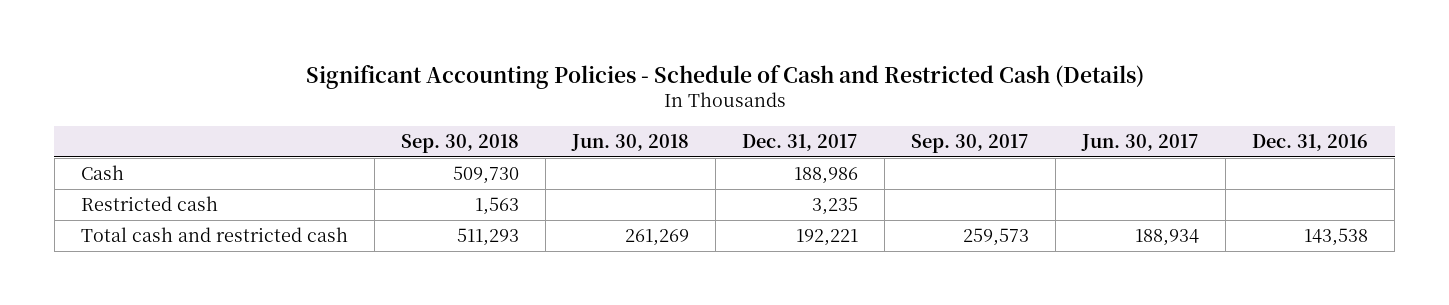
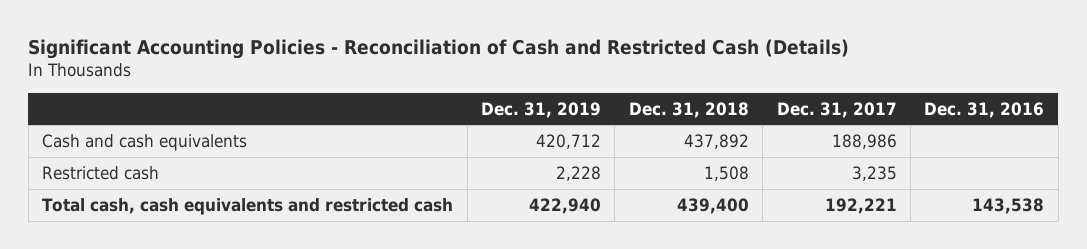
[305,64,1144,89] Significant Accounting Policies - Schedule of Cash and Restricted Cash (Details) -> [28,39,850,60] Significant Accounting Policies - Reconciliation of Cash and Restricted Cash (Details)
[401,133,520,153] Sep. 30, 2018 -> none
[571,133,690,151] Jun. 30, 2018 -> none
[911,133,1030,153] Sep. 30, 2017 -> none
[1081,133,1200,151] Jun. 30, 2017 -> none
none -> [481,101,602,118] Dec. 31, 2019
none -> [628,101,749,118] Dec. 31, 2018
[81,165,125,181] Cash -> [42,133,248,151] Cash and cash equivalents
[81,227,349,243] Total cash and restricted cash -> [42,197,454,215] Total cash, cash equivalents and restricted cash

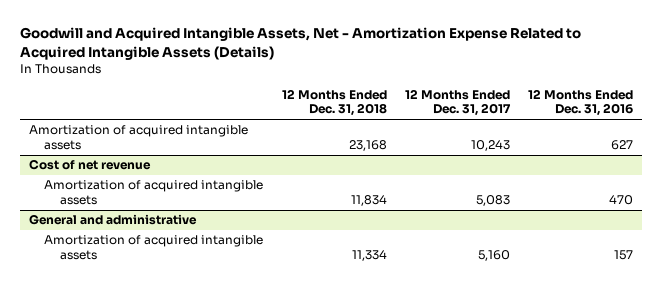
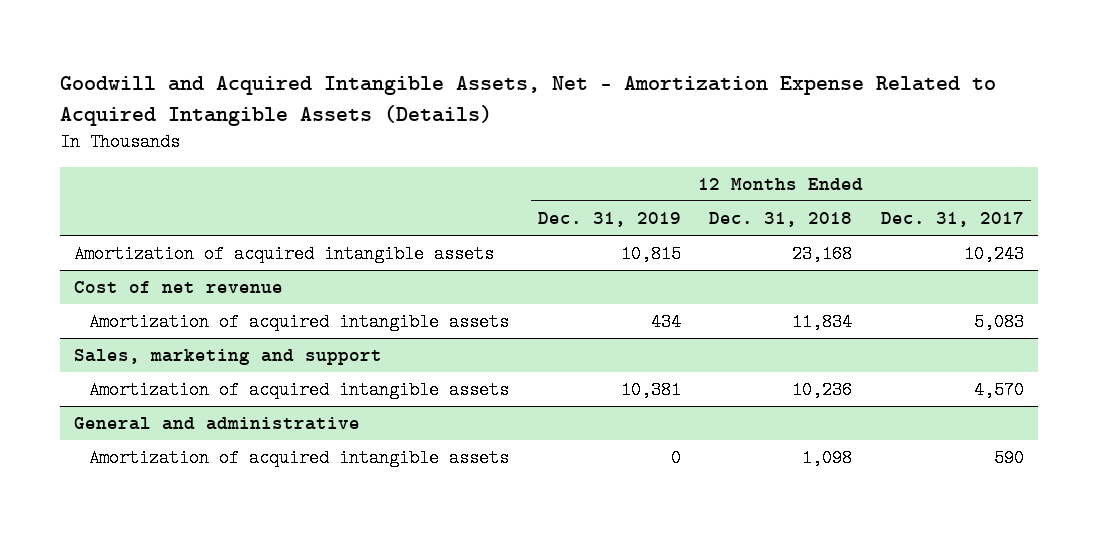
[527,88,633,117] 12 Months Ended Dec. 31, 2016 -> none
none -> [537,211,681,227] Dec. 31, 2019
none -> [73,349,382,366] Sales, marketing and support
none -> [89,381,510,400] Amortization of acquired intangible assets
[351,249,387,261] 11,334 -> [802,449,853,468] 1,098
[477,249,510,261] 5,160 -> [993,449,1024,468] 590

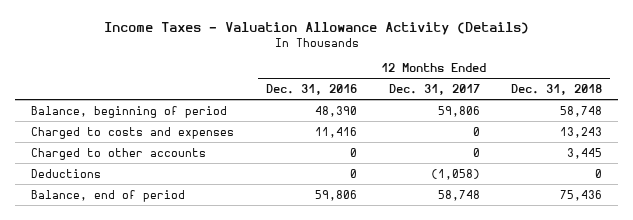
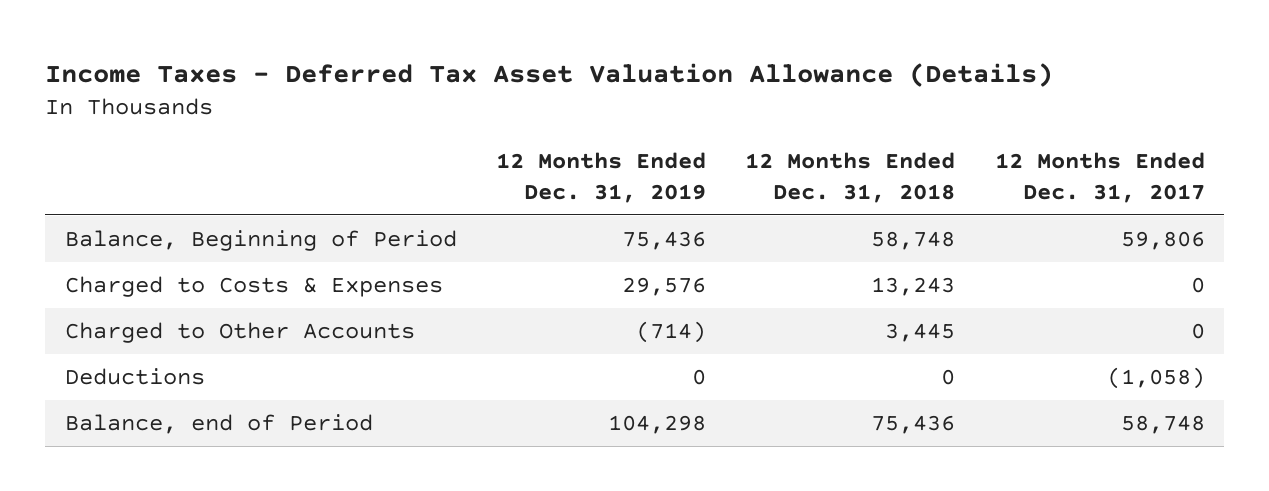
[103,21,529,35] Income Taxes - Valuation Allowance Activity (Details) -> [44,63,1053,88] Income Taxes - Deferred Tax Asset Valuation Allowance (Details)
[265,84,357,96] Dec. 31, 2016 -> none
none -> [495,152,706,203] 12 Months Ended Dec. 31, 2019
[30,105,227,118] Balance, beginning of period -> [64,229,457,251] Balance, Beginning of Period
[30,126,234,139] Charged to costs and expenses -> [64,275,443,297] Charged to Costs & Expenses
[30,147,206,160] Charged to other accounts -> [64,321,415,343] Charged to Other Accounts
[30,189,185,202] Balance, end of period -> [64,413,373,434] Balance, end of Period

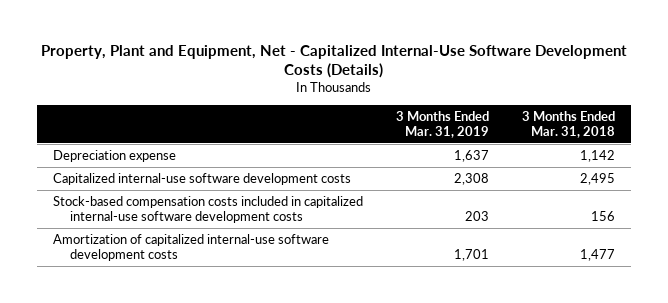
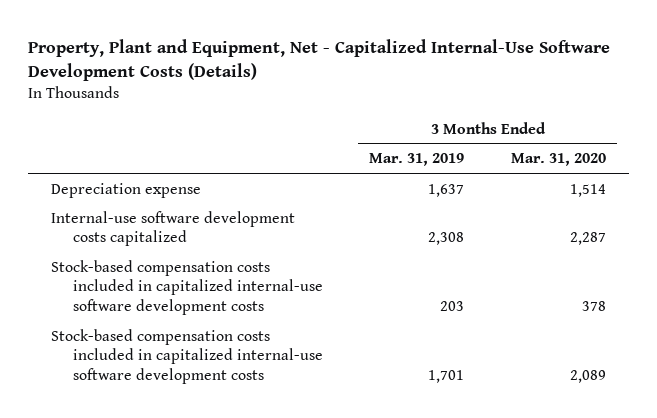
[521,110,615,138] 3 Months Ended Mar. 31, 2018 -> none
none -> [510,153,606,167] Mar. 31, 2020
[53,173,352,186] Capitalized internal-use software development costs -> [51,210,296,247] Internal-use software development costs capitalized
[53,234,330,262] Amortization of capitalized internal-use software development costs -> [51,328,323,385] Stock-based compensation costs included in capitalized internal-use software development costs

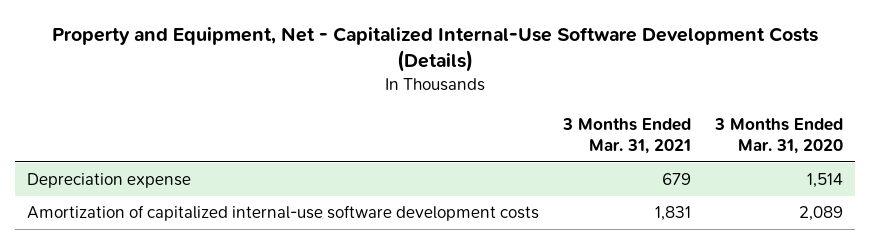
[28,38,611,82] Property, Plant and Equipment, Net - Capitalized Internal-Use Software Development Costs (Details) -> [51,27,818,73] Property and Equipment, Net - Capitalized Internal-Use Software Development Costs (Details)
[369,153,465,167] Mar. 31, 2019 -> none
none -> [561,117,691,154] 3 Months Ended Mar. 31, 2021
[51,210,296,247] Internal-use software development costs capitalized -> none
[51,259,323,316] Stock-based compensation costs included in capitalized internal-use software development costs -> none
[51,328,323,385] Stock-based compensation costs included in capitalized internal-use software development costs -> [26,205,539,222] Amortization of capitalized internal-use software development costs

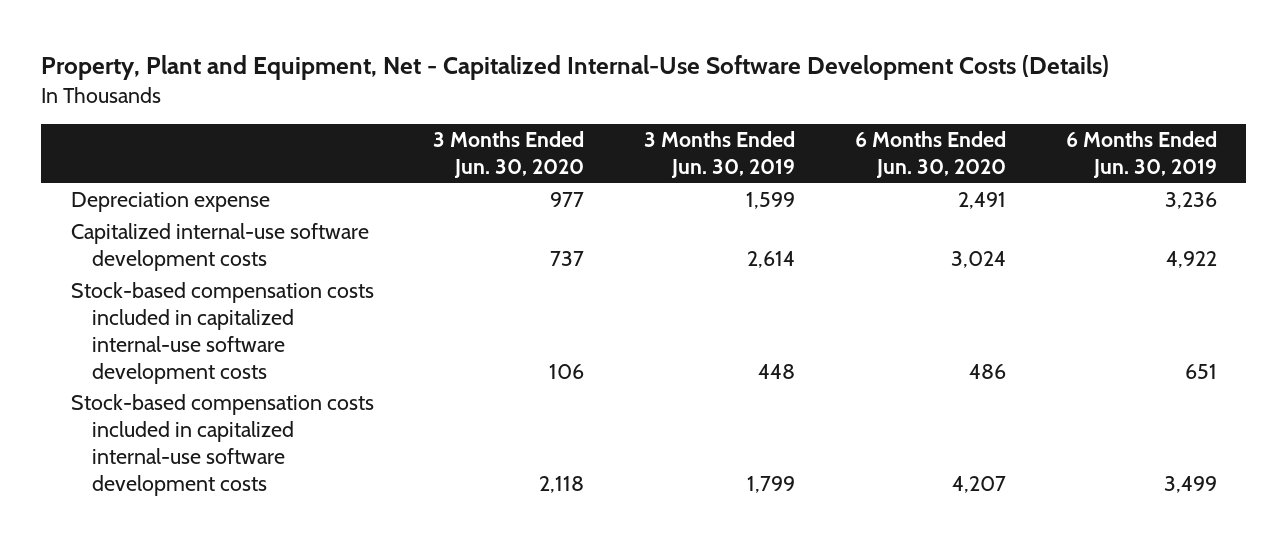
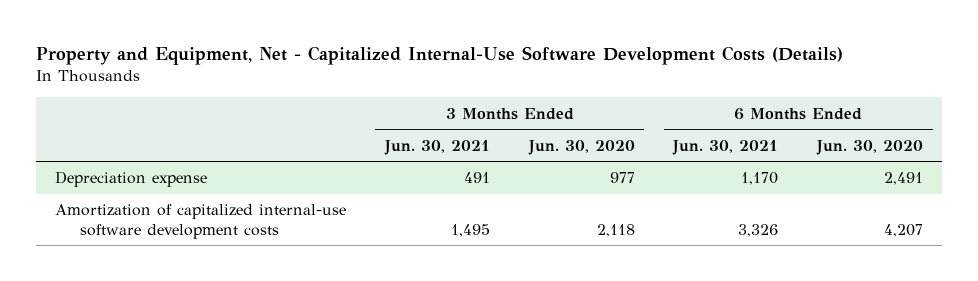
[40,54,1109,80] Property, Plant and Equipment, Net - Capitalized Internal-Use Software Development Costs (Details) -> [35,46,843,66] Property and Equipment, Net - Capitalized Internal-Use Software Development Costs (Details)
[644,131,796,179] 3 Months Ended Jun. 30, 2019 -> none
[1065,131,1217,179] 6 Months Ended Jun. 30, 2019 -> none
none -> [383,139,490,155] Jun. 30, 2021
none -> [672,139,779,155] Jun. 30, 2021
[70,223,369,272] Capitalized internal-use software development costs -> none
[70,282,374,384] Stock-based compensation costs included in capitalized internal-use software development costs -> none
[70,394,374,496] Stock-based compensation costs included in capitalized internal-use software development costs -> [55,204,347,239] Amortization of capitalized internal-use software development costs

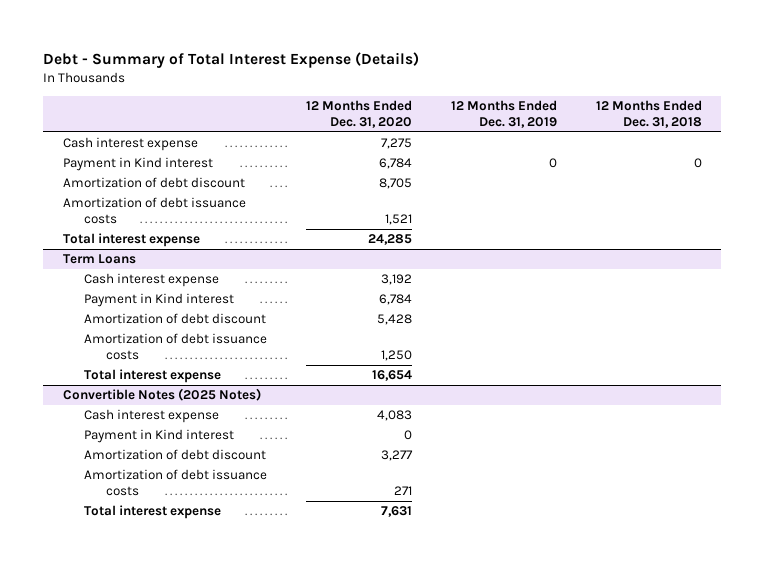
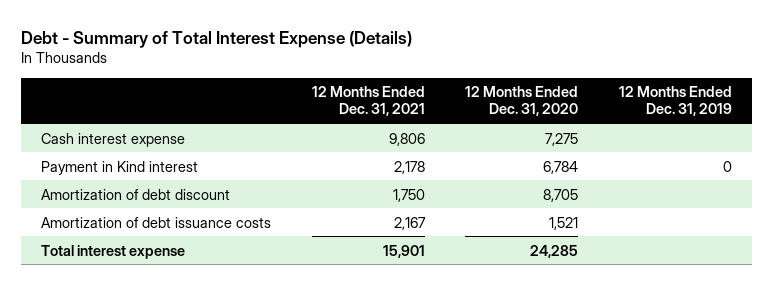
[595,99,702,128] 12 Months Ended Dec. 31, 2018 -> none
none -> [311,86,425,117] 12 Months Ended Dec. 31, 2021
[62,254,136,265] Term Loans -> none
[84,273,220,288] Cash interest expense -> none
[84,293,235,308] Payment in Kind interest -> none
[84,313,267,325] Amortization of debt discount -> none
[84,333,268,361] Amortization of debt issuance costs -> none
[84,369,222,384] Total interest expense -> none
[62,388,261,402] Convertible Notes (2025 Notes) -> none
[84,409,220,424] Cash interest expense -> none
[84,429,235,444] Payment in Kind interest -> none
[84,449,267,461] Amortization of debt discount -> none
[84,469,268,497] Amortization of debt issuance costs -> none
[84,505,222,520] Total interest expense -> none

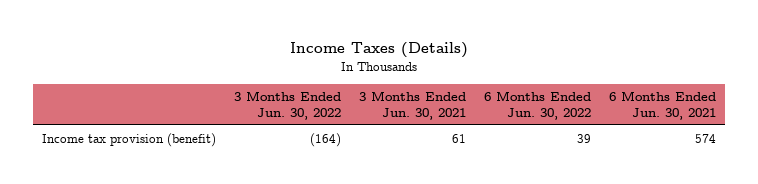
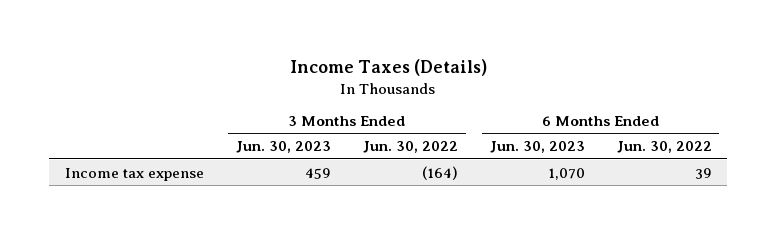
[359,91,467,120] 3 Months Ended Jun. 30, 2021 -> none
[609,91,717,120] 6 Months Ended Jun. 30, 2021 -> none
none -> [236,141,332,154] Jun. 30, 2023
none -> [489,141,585,154] Jun. 30, 2023
[42,132,217,147] Income tax provision (benefit) -> [65,167,205,181] Income tax expense

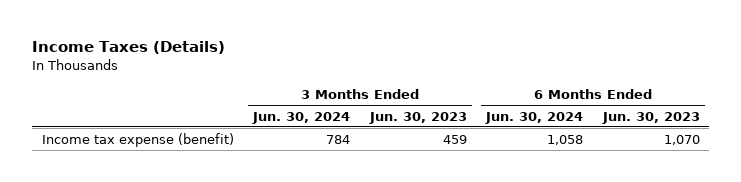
[362,141,458,154] Jun. 30, 2022 -> none
[616,141,712,154] Jun. 30, 2022 -> none
none -> [252,111,351,124] Jun. 30, 2024
none -> [485,111,584,124] Jun. 30, 2024
[65,167,205,181] Income tax expense -> [41,132,234,147] Income tax expense (benefit)

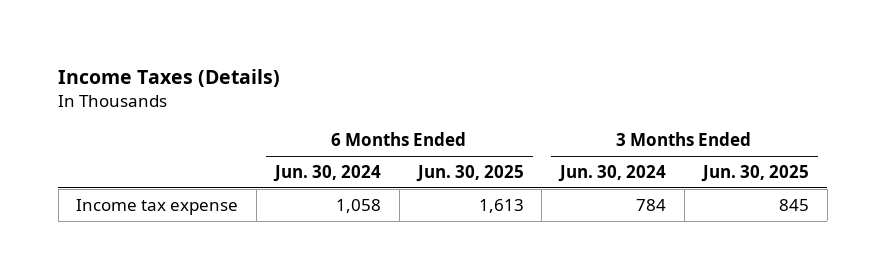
[368,111,467,124] Jun. 30, 2023 -> none
[601,111,700,124] Jun. 30, 2023 -> none
none -> [415,165,524,183] Jun. 30, 2025
none -> [700,165,809,183] Jun. 30, 2025
[41,132,234,147] Income tax expense (benefit) -> [76,198,239,215] Income tax expense

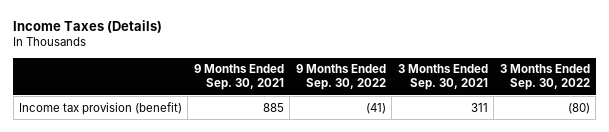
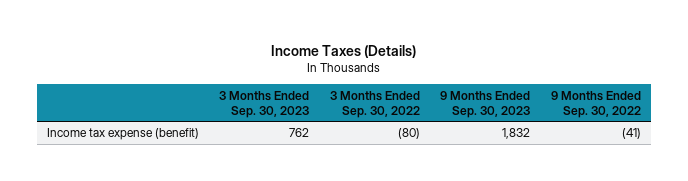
[193,64,284,91] 9 Months Ended Sep. 30, 2021 -> none
[397,64,488,91] 3 Months Ended Sep. 30, 2021 -> none
none -> [219,90,310,118] 3 Months Ended Sep. 30, 2023
none -> [440,90,531,118] 9 Months Ended Sep. 30, 2023
[19,101,183,115] Income tax provision (benefit) -> [47,128,200,141] Income tax expense (benefit)

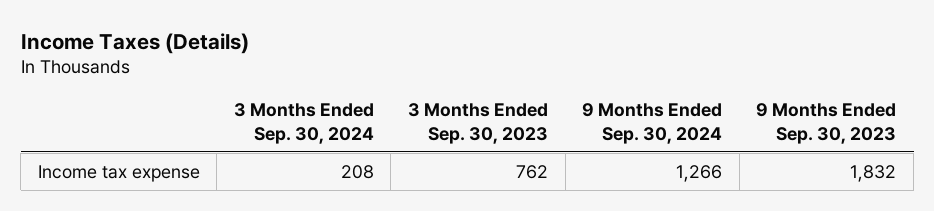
[329,90,420,118] 3 Months Ended Sep. 30, 2022 -> none
[550,90,641,118] 9 Months Ended Sep. 30, 2022 -> none
none -> [233,103,374,144] 3 Months Ended Sep. 30, 2024
none -> [582,103,723,144] 9 Months Ended Sep. 30, 2024
[47,128,200,141] Income tax expense (benefit) -> [37,164,200,182] Income tax expense

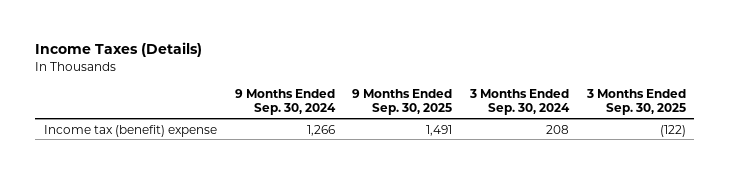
[408,103,549,144] 3 Months Ended Sep. 30, 2023 -> none
[756,103,897,144] 9 Months Ended Sep. 30, 2023 -> none
none -> [352,88,453,116] 9 Months Ended Sep. 30, 2025
none -> [585,88,686,116] 3 Months Ended Sep. 30, 2025
[37,164,200,182] Income tax expense -> [44,124,218,137] Income tax (benefit) expense

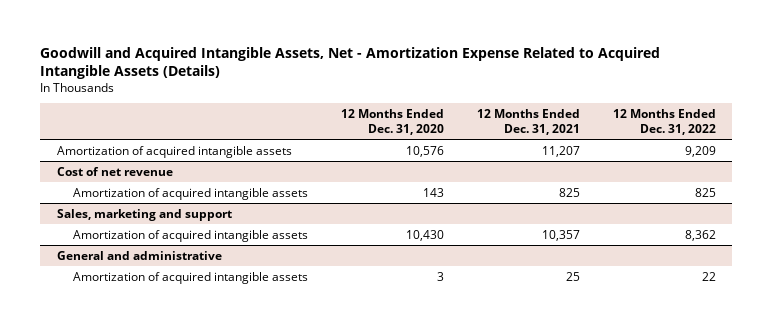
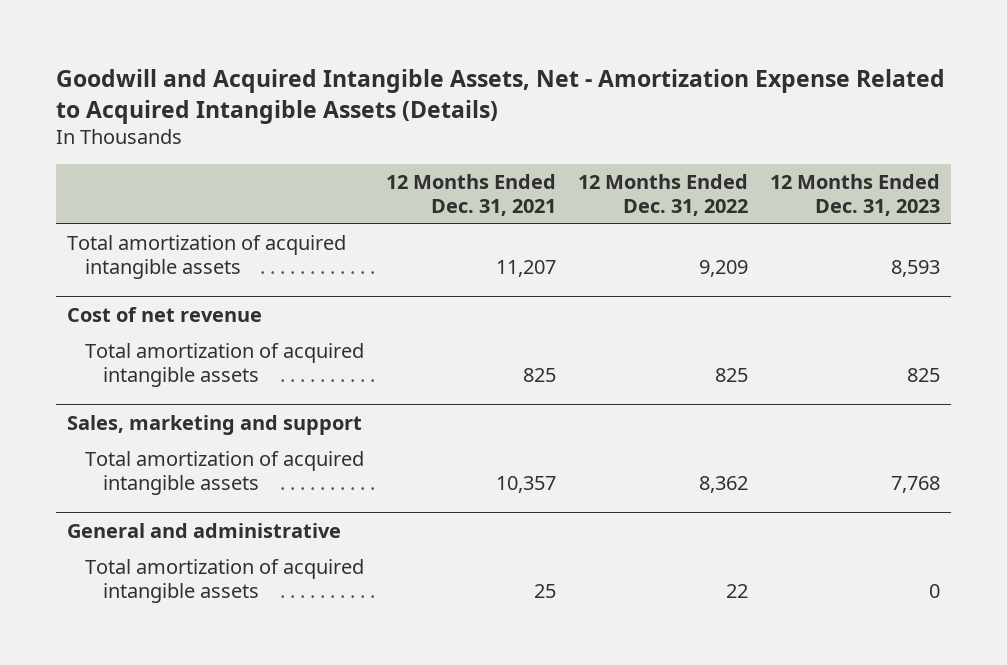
[340,108,444,135] 12 Months Ended Dec. 31, 2020 -> none
none -> [769,174,940,217] 12 Months Ended Dec. 31, 2023
[56,145,292,158] Amortization of acquired intangible assets -> [66,235,346,279] Total amortization of acquired intangible assets
[72,187,308,200] Amortization of acquired intangible assets -> [84,343,364,387] Total amortization of acquired intangible assets
[72,229,308,242] Amortization of acquired intangible assets -> [84,451,364,495] Total amortization of acquired intangible assets
[72,271,308,284] Amortization of acquired intangible assets -> [84,559,364,603] Total amortization of acquired intangible assets

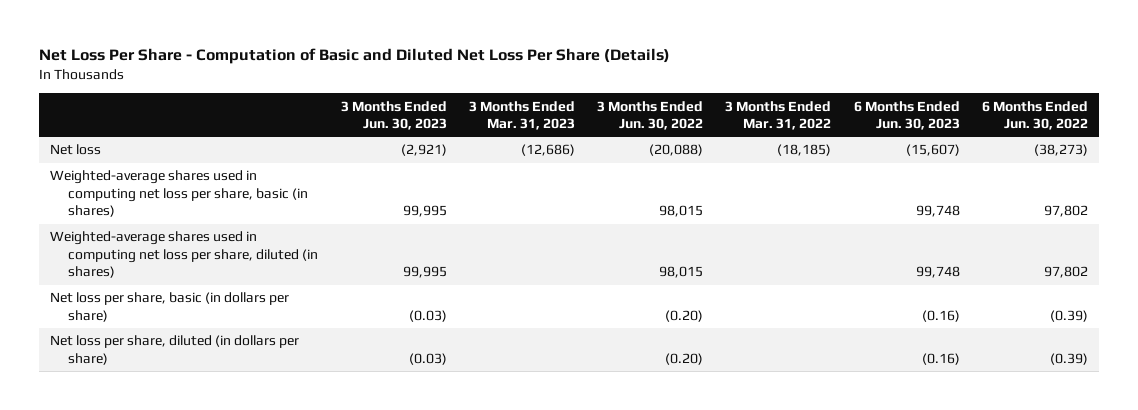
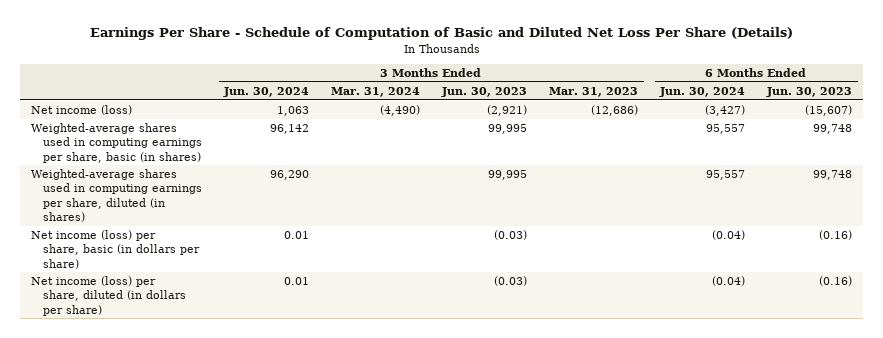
[38,48,670,65] Net Loss Per Share - Computation of Basic and Diluted Net Loss Per Share (Details) -> [89,27,793,41] Earnings Per Share - Schedule of Computation of Basic and Diluted Net Loss Per Share (Details)
[597,100,704,131] 3 Months Ended Jun. 30, 2022 -> none
[725,100,832,131] 3 Months Ended Mar. 31, 2022 -> none
[982,100,1089,131] 6 Months Ended Jun. 30, 2022 -> none
none -> [223,86,310,97] Jun. 30, 2024
none -> [331,86,421,97] Mar. 31, 2024
none -> [659,86,746,97] Jun. 30, 2024
[50,144,102,156] Net loss -> [31,105,133,116] Net income (loss)
[50,170,309,218] Weighted-average shares used in computing net loss per share, basic (in shares) -> [31,123,203,163] Weighted-average shares used in computing earnings per share, basic (in shares)
[50,231,319,279] Weighted-average shares used in computing net loss per share, diluted (in shares) -> [31,169,203,222] Weighted-average shares used in computing earnings per share, diluted (in shares)
[50,292,290,322] Net loss per share, basic (in dollars per share) -> [31,230,201,269] Net income (loss) per share, basic (in dollars per share)
[50,335,300,365] Net loss per share, diluted (in dollars per share) -> [31,276,187,316] Net income (loss) per share, diluted (in dollars per share)

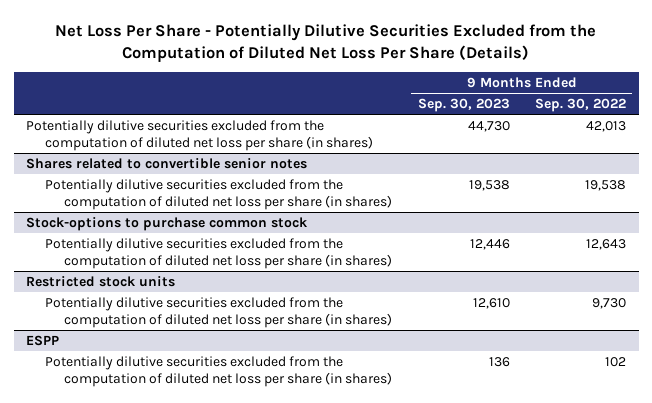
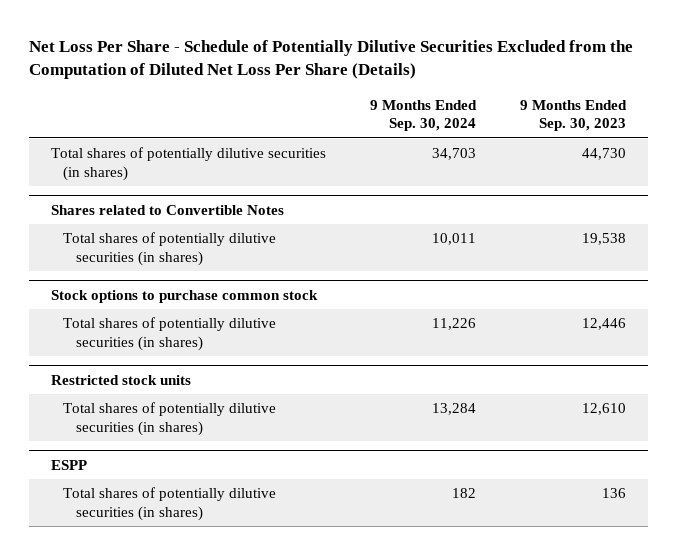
[55,23,597,62] Net Loss Per Share - Potentially Dilutive Securities Excluded from the Computation of Diluted Net Loss Per Share (Details) -> [29,40,634,80] Net Loss Per Share - Schedule of Potentially Dilutive Securities Excluded from the Computation of Diluted Net Loss Per Share (Details)
[535,98,627,113] Sep. 30, 2022 -> none
none -> [370,99,478,132] 9 Months Ended Sep. 30, 2024
[26,120,374,151] Potentially dilutive securities excluded from the computation of diluted net loss per share (in shares) -> [51,147,327,181] Total shares of potentially dilutive securities (in shares)
[26,158,308,170] Shares related to convertible senior notes -> [51,204,285,215] Shares related to Convertible Notes
[45,179,393,210] Potentially dilutive securities excluded from the computation of diluted net loss per share (in shares) -> [63,232,277,266] Total shares of potentially dilutive securities (in shares)
[26,217,309,232] Stock-options to purchase common stock -> [51,289,319,303] Stock options to purchase common stock
[45,238,393,269] Potentially dilutive securities excluded from the computation of diluted net loss per share (in shares) -> [63,317,277,351] Total shares of potentially dilutive securities (in shares)
[45,297,393,328] Potentially dilutive securities excluded from the computation of diluted net loss per share (in shares) -> [63,402,277,436] Total shares of potentially dilutive securities (in shares)
[45,356,393,387] Potentially dilutive securities excluded from the computation of diluted net loss per share (in shares) -> [63,487,277,521] Total shares of potentially dilutive securities (in shares)

